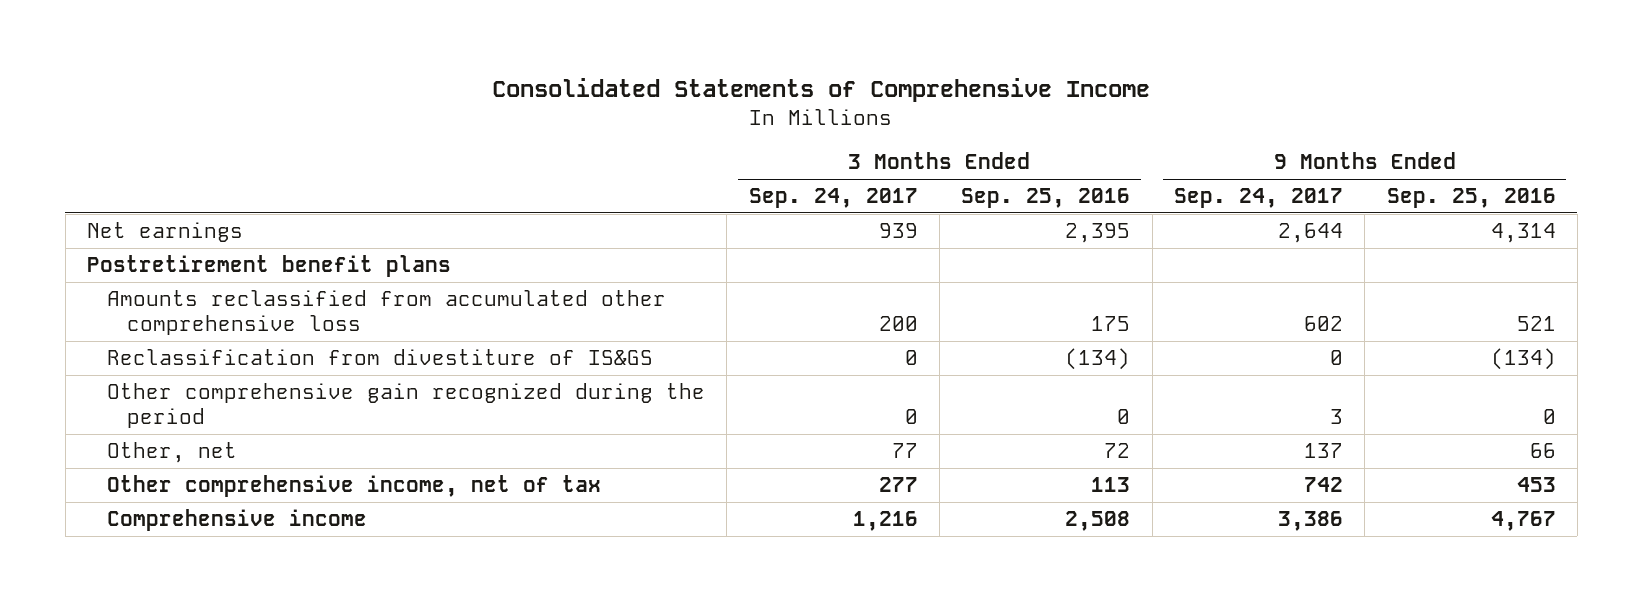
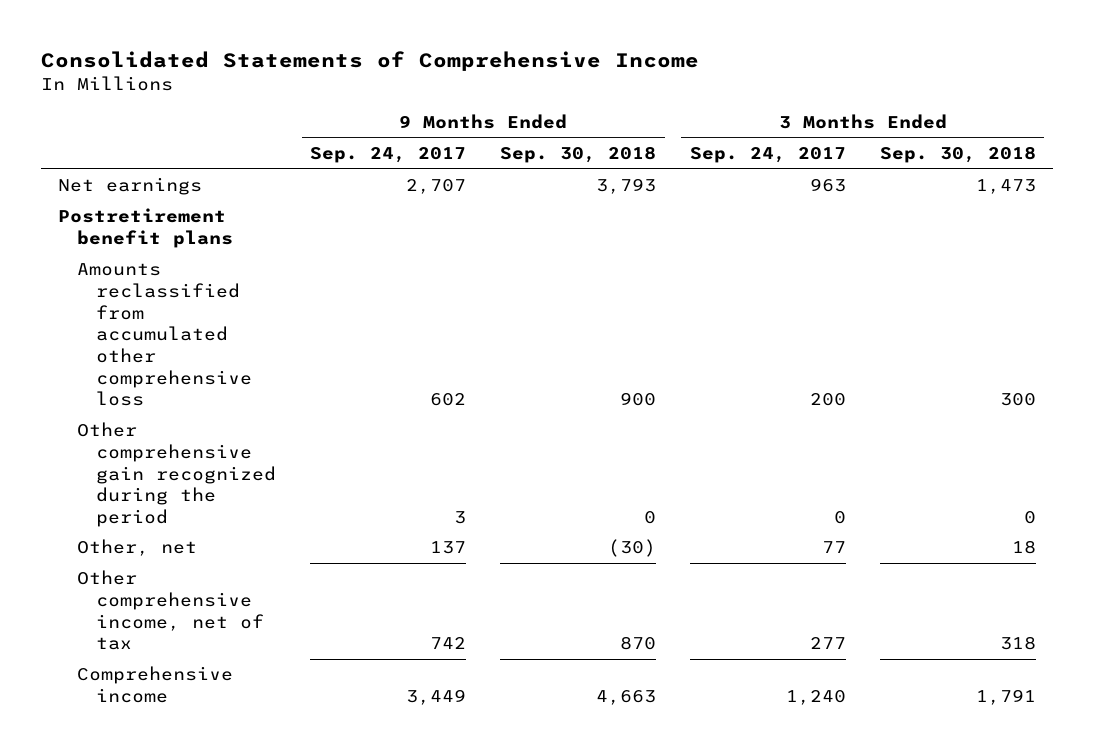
[961,188,1131,209] Sep. 25, 2016 -> none
[1386,188,1556,209] Sep. 25, 2016 -> none
none -> [500,145,657,163] Sep. 30, 2018
none -> [879,145,1036,163] Sep. 30, 2018
[878,223,918,239] 939 -> [809,178,846,193] 963
[1277,223,1343,244] 2,644 -> [406,179,467,195] 2,707
[106,349,653,366] Reclassification from divestiture of IS&GS -> none
[852,511,918,532] 1,216 -> [785,690,846,706] 1,240
[1277,511,1343,532] 3,386 -> [406,689,467,706] 3,449

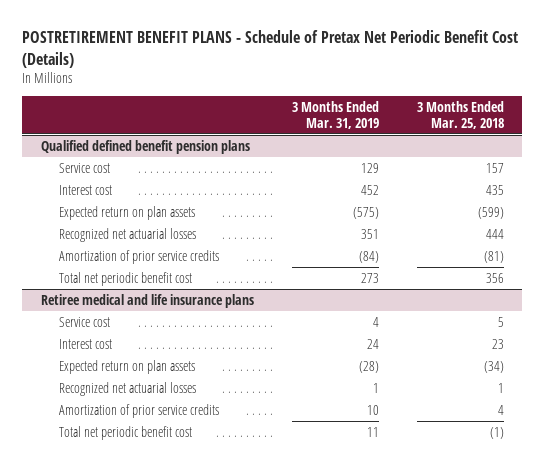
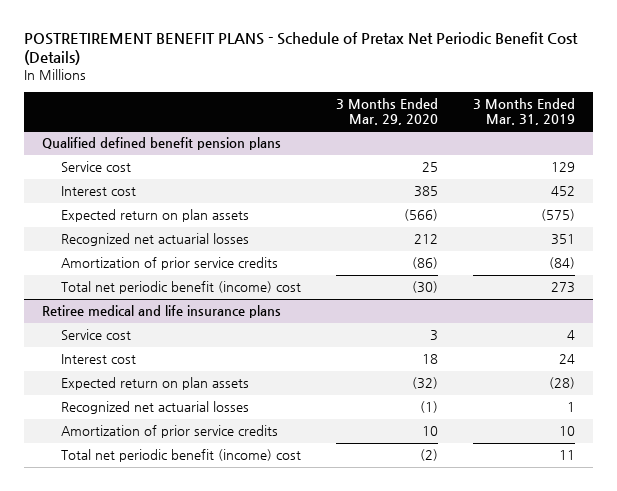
[416,101,504,129] 3 Months Ended Mar. 25, 2018 -> none
none -> [335,97,438,125] 3 Months Ended Mar. 29, 2020
[59,271,193,286] Total net periodic benefit cost -> [60,281,301,295] Total net periodic benefit (income) cost
[59,425,193,440] Total net periodic benefit cost -> [60,449,301,463] Total net periodic benefit (income) cost

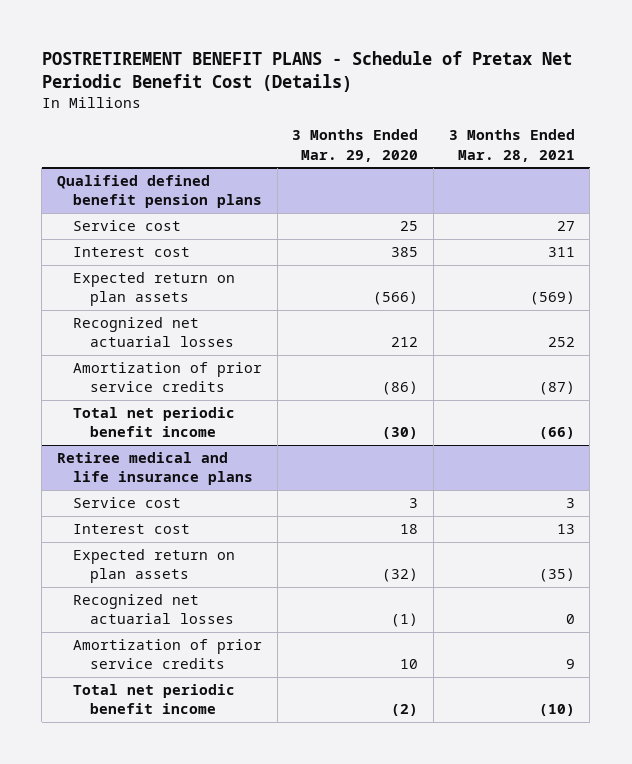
[473,97,576,125] 3 Months Ended Mar. 31, 2019 -> none
none -> [448,129,575,162] 3 Months Ended Mar. 28, 2021
[60,281,301,295] Total net periodic benefit (income) cost -> [73,407,236,438] Total net periodic benefit income
[60,449,301,463] Total net periodic benefit (income) cost -> [73,684,236,715] Total net periodic benefit income

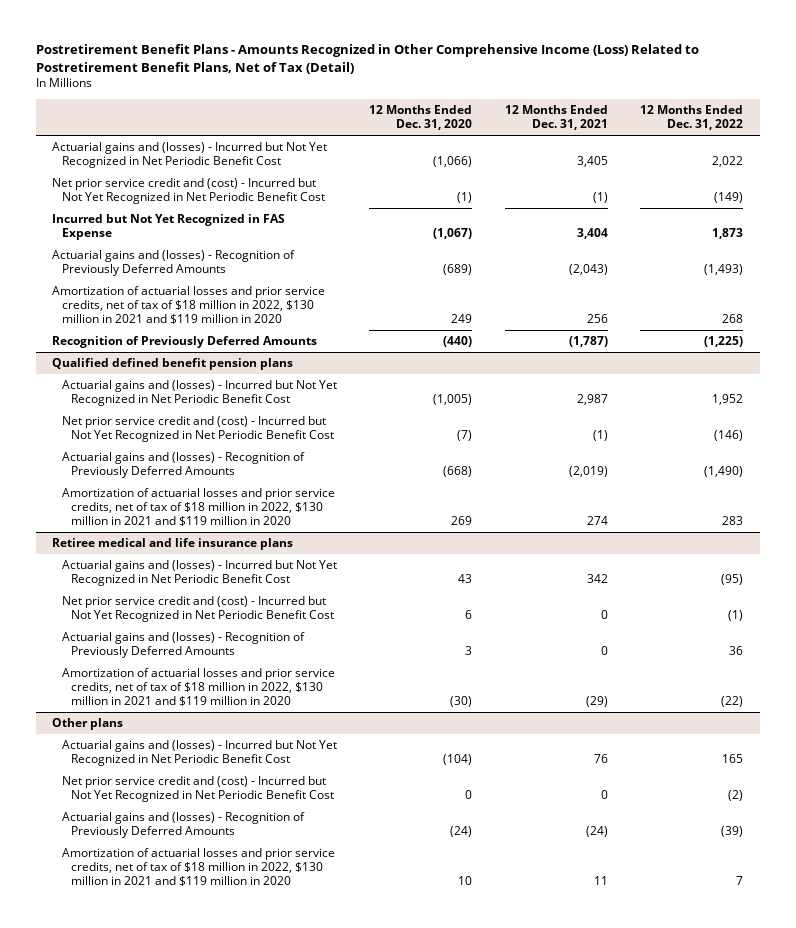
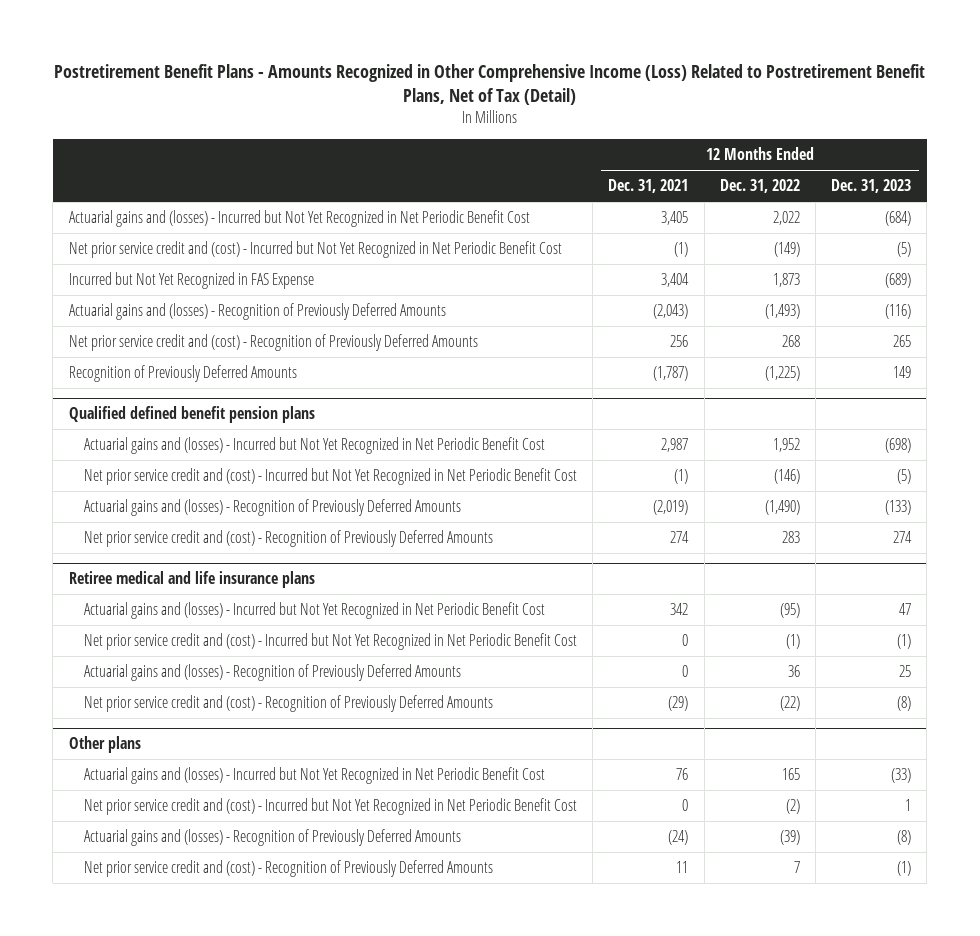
[369,105,473,131] 12 Months Ended Dec. 31, 2020 -> none
none -> [831,179,912,194] Dec. 31, 2023
[52,286,326,325] Amortization of actuarial losses and prior service credits, net of tax of $18 million in 2022, $130 million in 2021 and $119 million in 2020 -> [68,334,478,352] Net prior service credit and (cost) - Recognition of Previously Deferred Amounts
[61,488,335,527] Amortization of actuarial losses and prior service credits, net of tax of $18 million in 2022, $130 million in 2021 and $119 million in 2020 -> [84,530,494,548] Net prior service credit and (cost) - Recognition of Previously Deferred Amounts
[61,668,335,707] Amortization of actuarial losses and prior service credits, net of tax of $18 million in 2022, $130 million in 2021 and $119 million in 2020 -> [84,695,494,713] Net prior service credit and (cost) - Recognition of Previously Deferred Amounts
[61,848,335,887] Amortization of actuarial losses and prior service credits, net of tax of $18 million in 2022, $130 million in 2021 and $119 million in 2020 -> [84,860,494,878] Net prior service credit and (cost) - Recognition of Previously Deferred Amounts

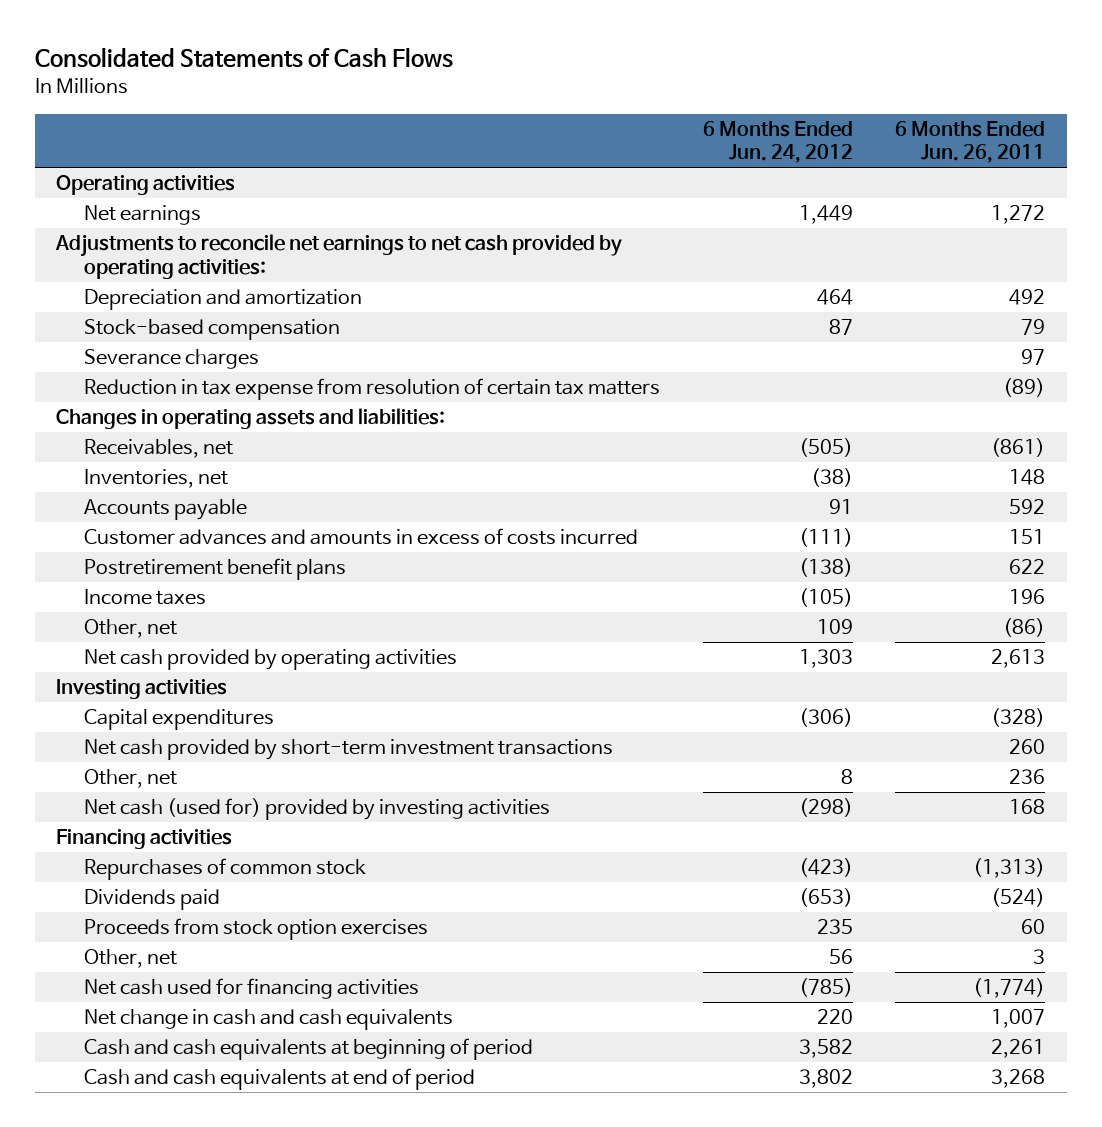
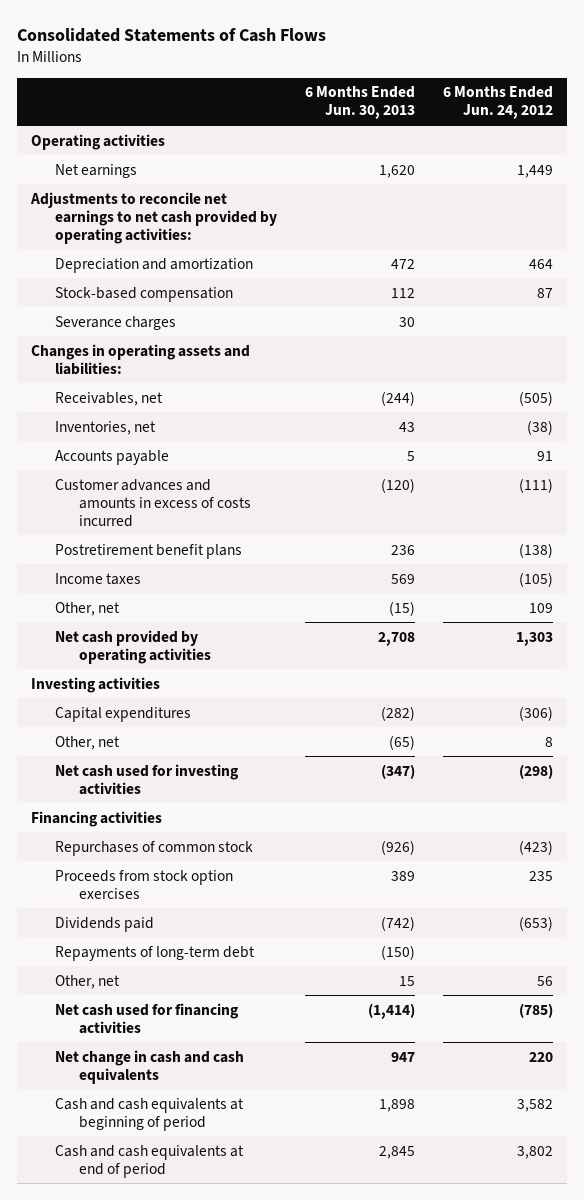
[895,120,1046,164] 6 Months Ended Jun. 26, 2011 -> none
none -> [305,86,416,120] 6 Months Ended Jun. 30, 2013
[84,378,661,401] Reduction in tax expense from resolution of certain tax matters -> none
[84,739,614,761] Net cash provided by short-term investment transactions -> none
[84,798,551,821] Net cash (used for) provided by investing activities -> [54,763,239,795] Net cash used for investing activities
[84,889,221,911] Dividends paid -> [54,916,154,932] Dividends paid
none -> [54,945,255,961] Repayments of long-term debt

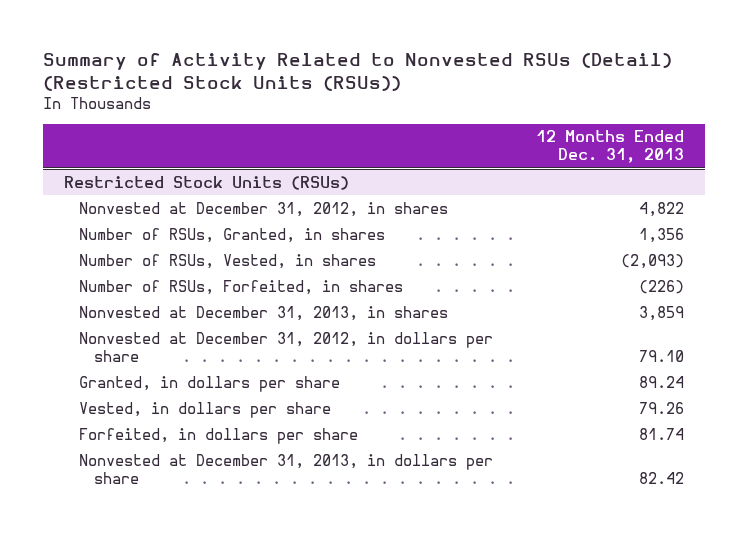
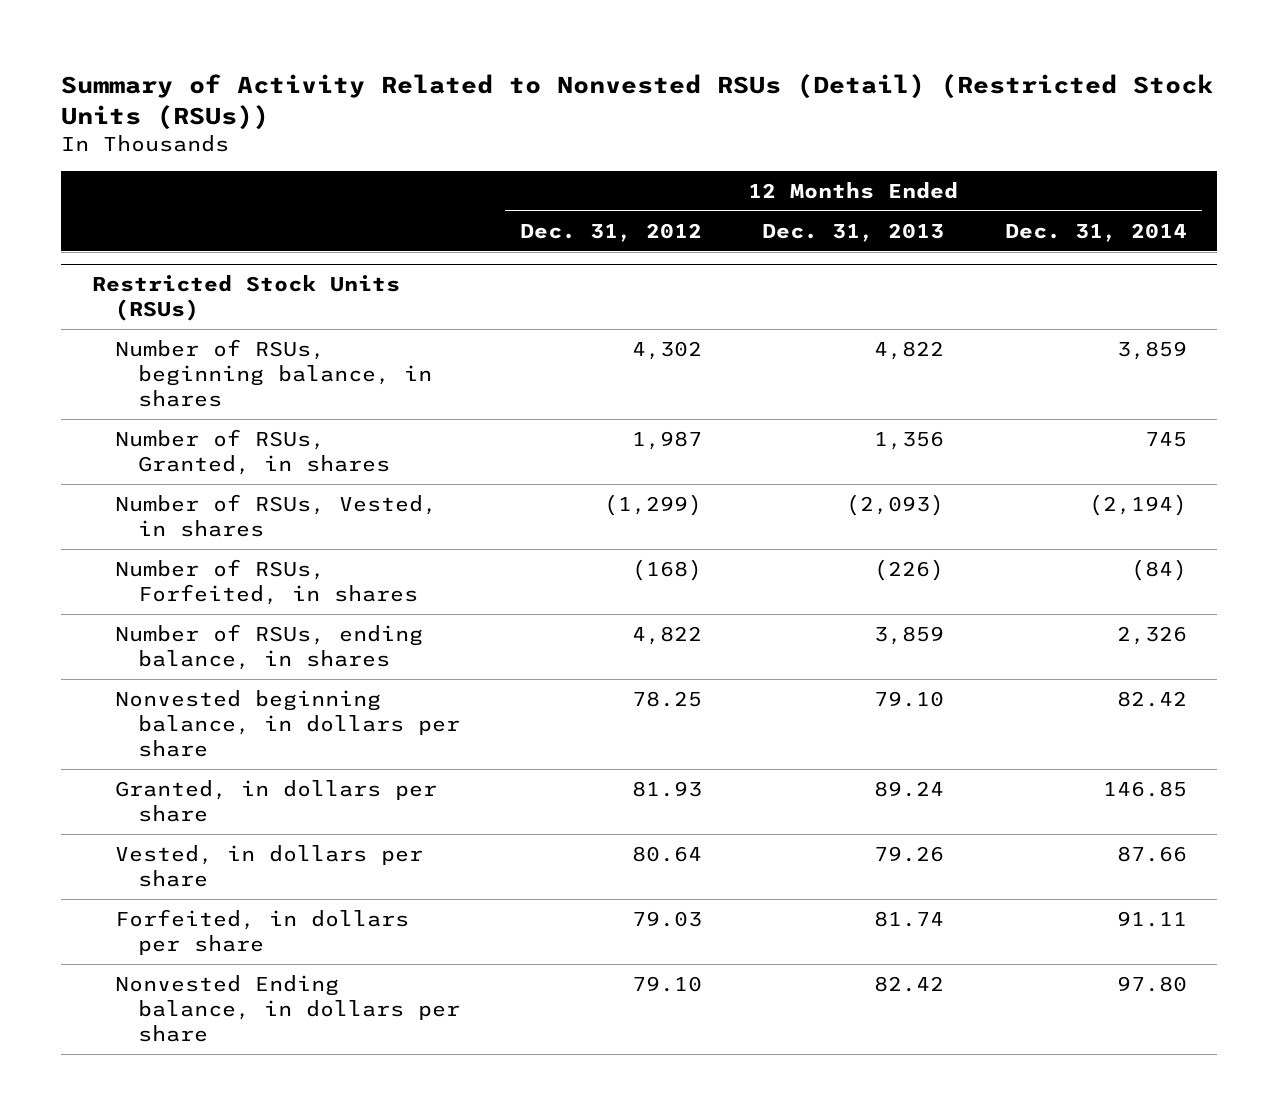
none -> [520,222,703,242] Dec. 31, 2012
none -> [1004,222,1187,242] Dec. 31, 2014
[79,201,449,217] Nonvested at December 31, 2012, in shares -> [114,338,433,407] Number of RSUs, beginning balance, in shares
[79,305,449,321] Nonvested at December 31, 2013, in shares -> [114,623,423,670] Number of RSUs, ending balance, in shares
[79,331,494,362] Nonvested at December 31, 2012, in dollars per share -> [114,689,461,757] Nonvested beginning balance, in dollars per share
[79,453,494,484] Nonvested at December 31, 2013, in dollars per share -> [114,974,461,1042] Nonvested Ending balance, in dollars per share

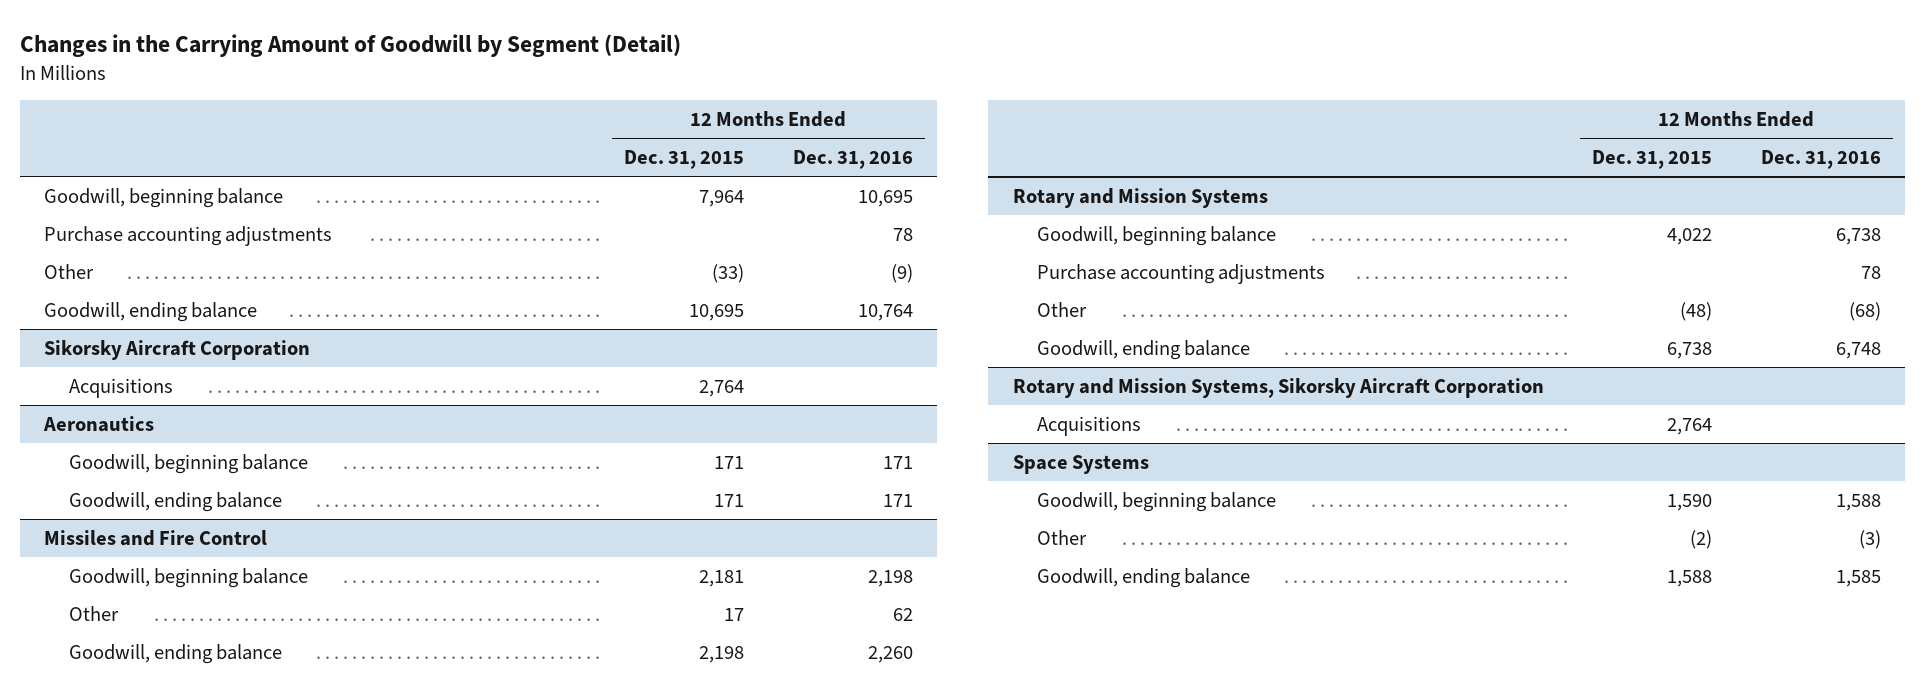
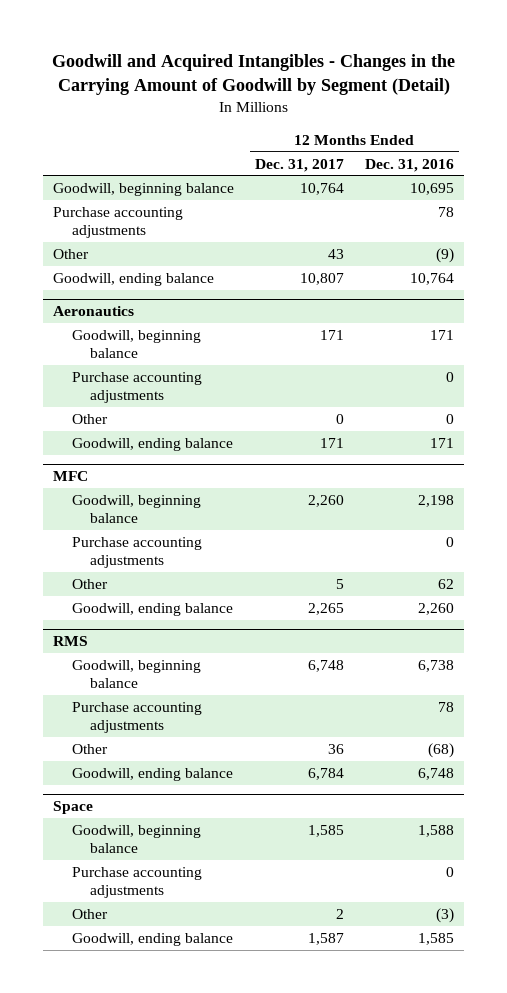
[20,34,682,58] Changes in the Carrying Amount of Goodwill by Segment (Detail) -> [51,54,455,96] Goodwill and Acquired Intangibles - Changes in the Carrying Amount of Goodwill by Segment (Detail)
[624,149,745,169] Dec. 31, 2015 -> none
none -> [255,158,345,172] Dec. 31, 2017
[44,339,311,360] Sikorsky Aircraft Corporation -> none
[69,377,174,398] Acquisitions -> none
none -> [71,372,202,404] Purchase accounting adjustments
none -> [71,414,108,425] Other
[44,529,268,546] Missiles and Fire Control -> [53,471,89,482] MFC
none -> [71,537,202,569] Purchase accounting adjustments
[1012,187,1268,208] Rotary and Mission Systems -> [53,636,89,647] RMS
[1012,377,1544,398] Rotary and Mission Systems, Sikorsky Aircraft Corporation -> none
[1037,415,1142,436] Acquisitions -> none
[1012,454,1149,474] Space Systems -> [53,801,94,815] Space
none -> [71,867,202,899] Purchase accounting adjustments

